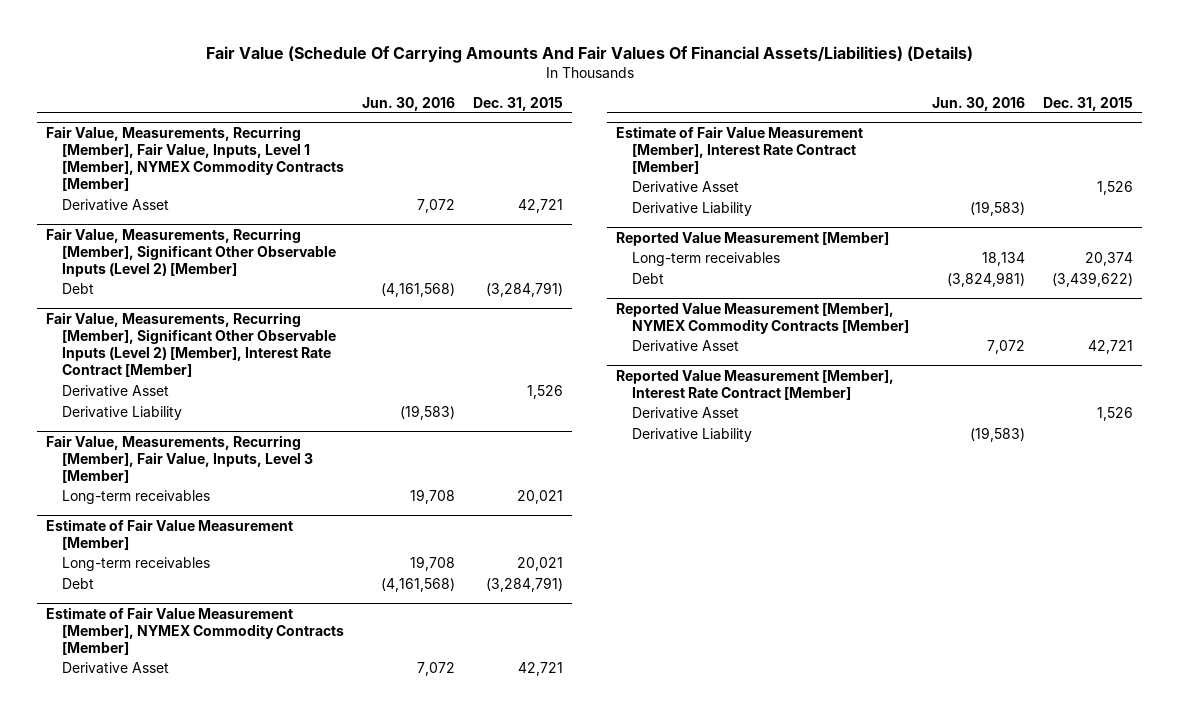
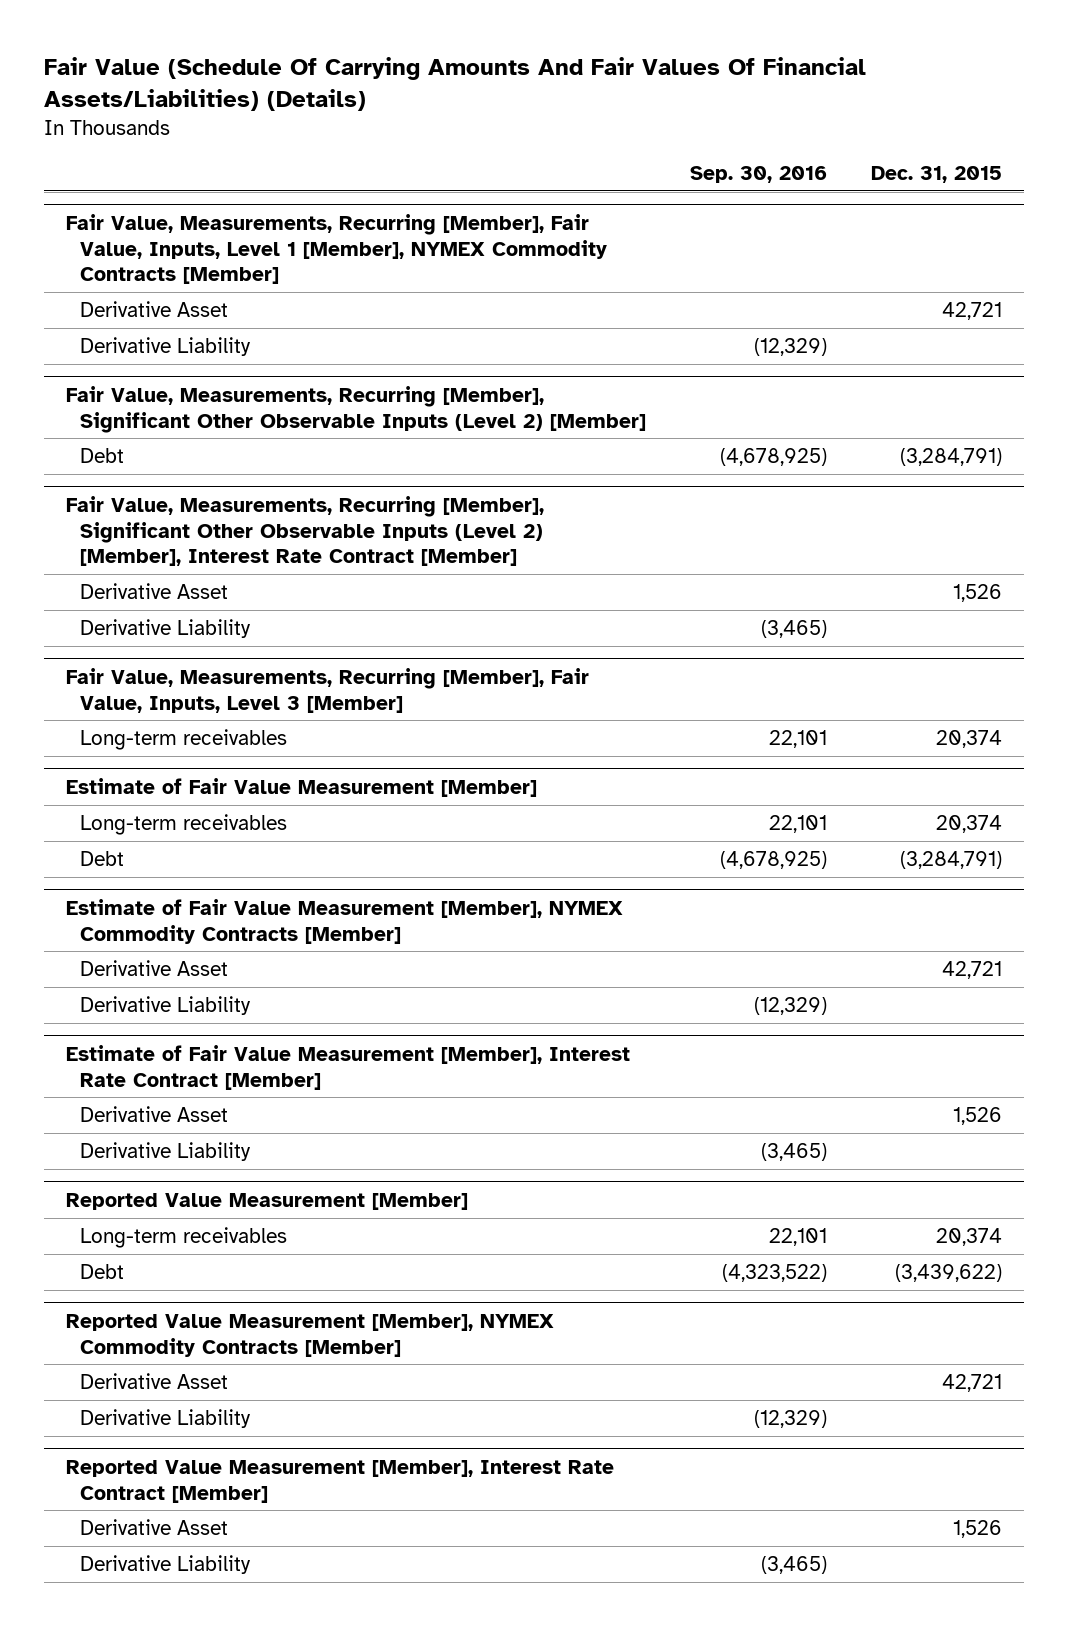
[361,96,455,111] Jun. 30, 2016 -> none
none -> [690,165,828,183] Sep. 30, 2016
none -> [80,336,252,356] Derivative Liability
[517,490,564,505] 20,021 -> [936,729,1003,748] 20,374
[517,557,564,572] 20,021 -> [936,814,1003,833] 20,374
none -> [80,995,252,1015] Derivative Liability
none -> [80,1408,252,1428] Derivative Liability

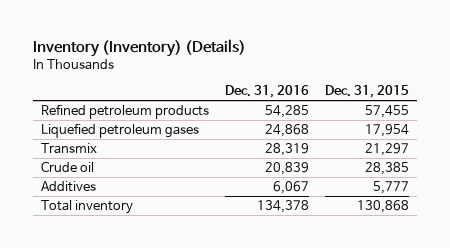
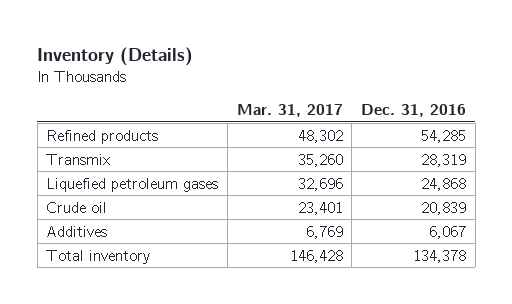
[33,39,247,58] Inventory (Inventory) (Details) -> [37,47,194,67] Inventory (Details)
[325,85,410,99] Dec. 31, 2015 -> none
none -> [236,104,343,118] Mar. 31, 2017
[41,103,210,119] Refined petroleum products -> [46,129,159,144] Refined products
[41,122,200,138] Liquefied petroleum gases -> [46,177,219,192] Liquefied petroleum gases

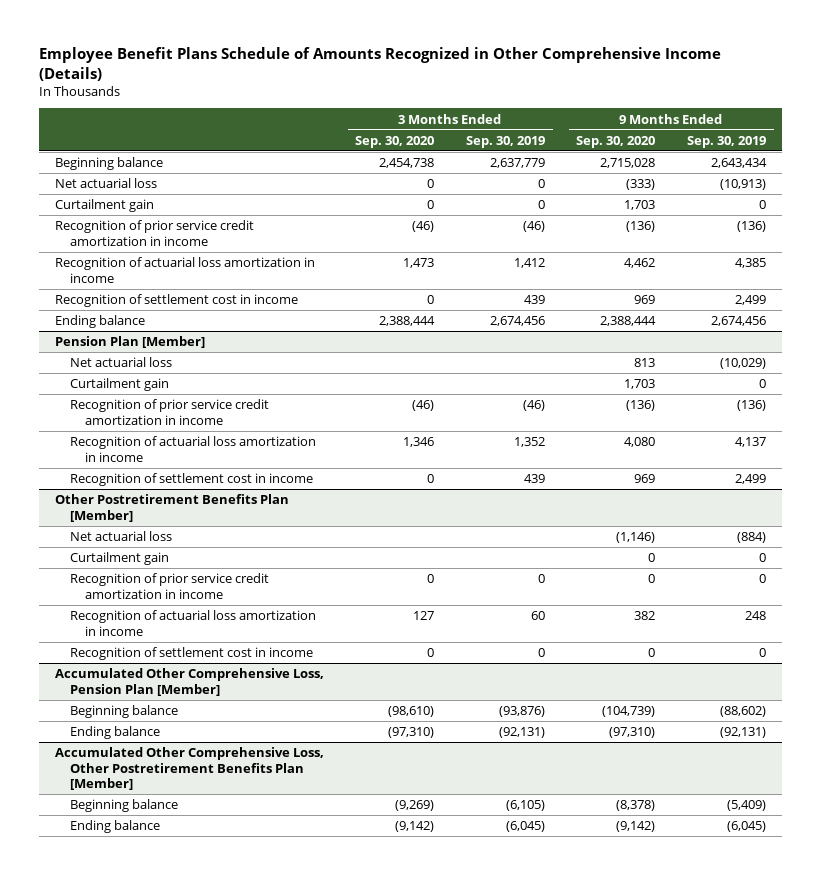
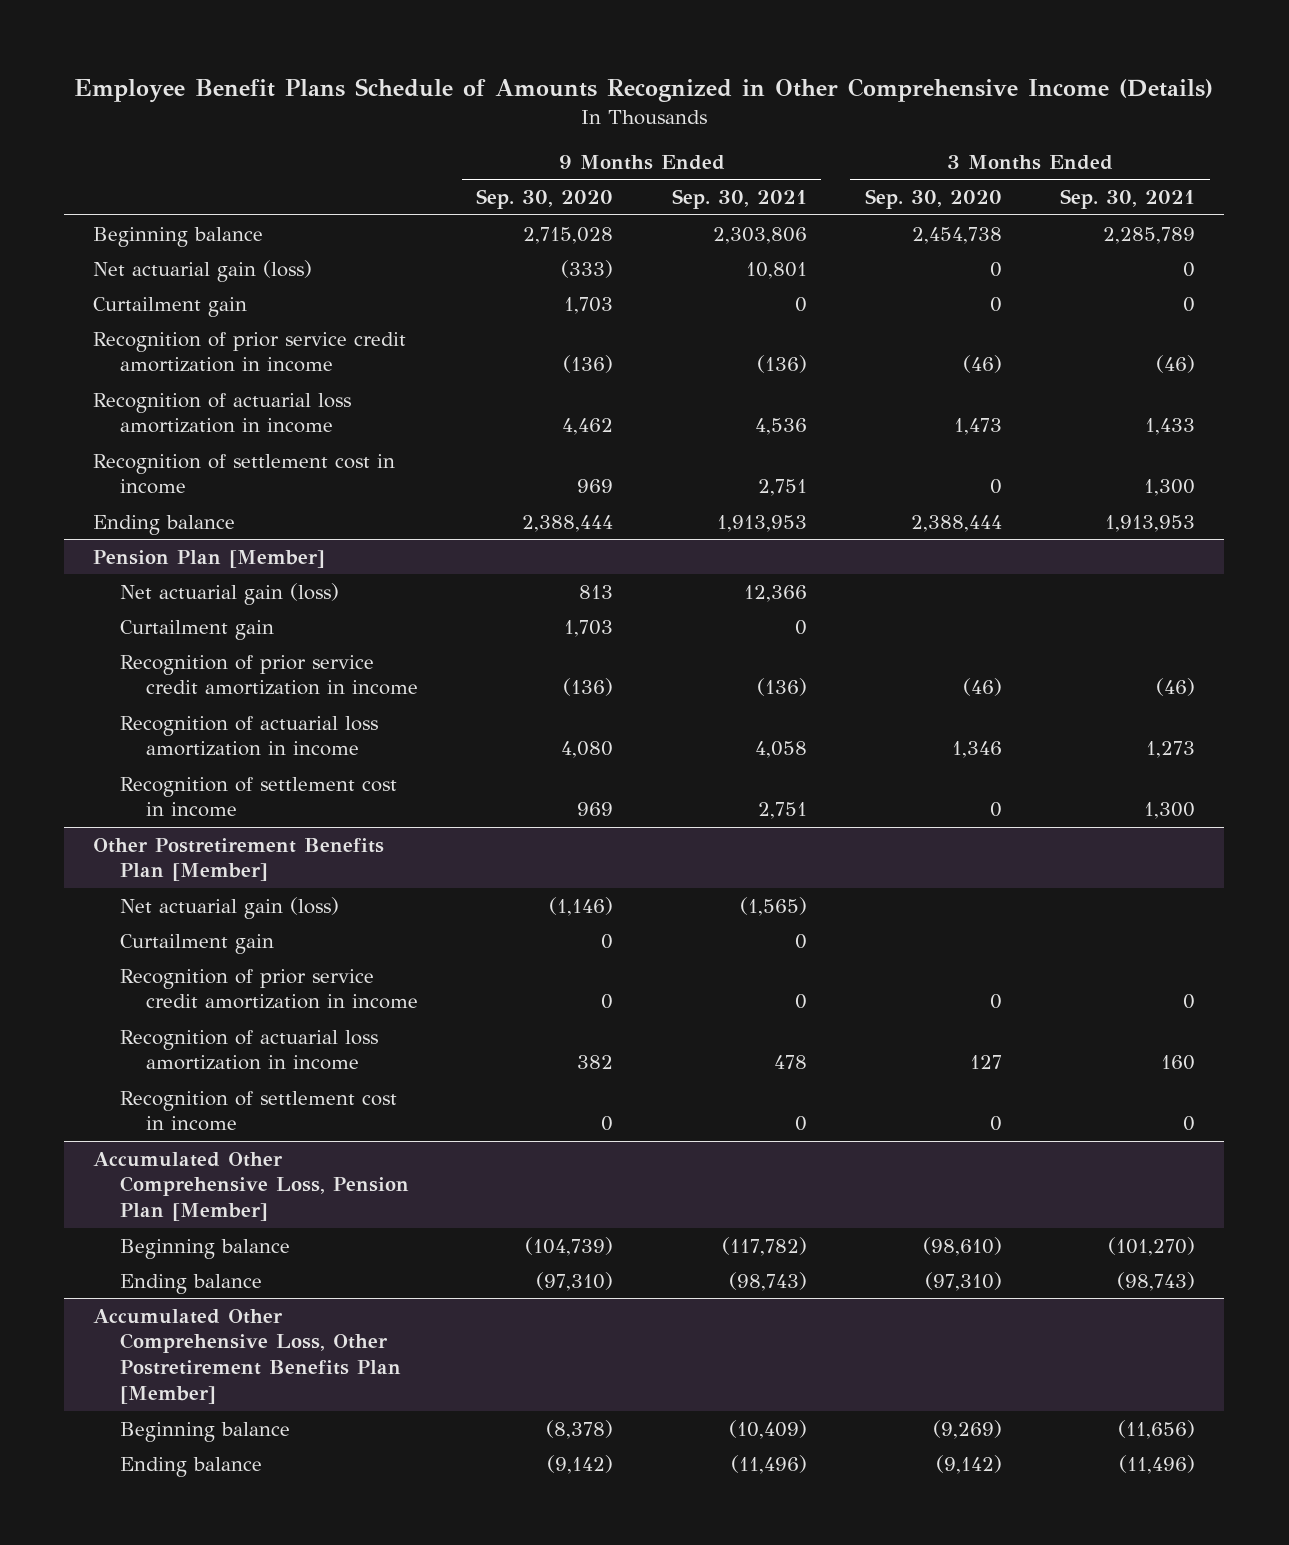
[465,135,545,148] Sep. 30, 2019 -> none
[686,135,766,148] Sep. 30, 2019 -> none
none -> [671,189,807,210] Sep. 30, 2021
none -> [1060,189,1196,210] Sep. 30, 2021
[54,178,157,189] Net actuarial loss -> [93,259,313,282] Net actuarial gain (loss)
[69,357,172,368] Net actuarial loss -> [119,582,339,605] Net actuarial gain (loss)
[69,531,172,542] Net actuarial loss -> [119,896,339,919] Net actuarial gain (loss)

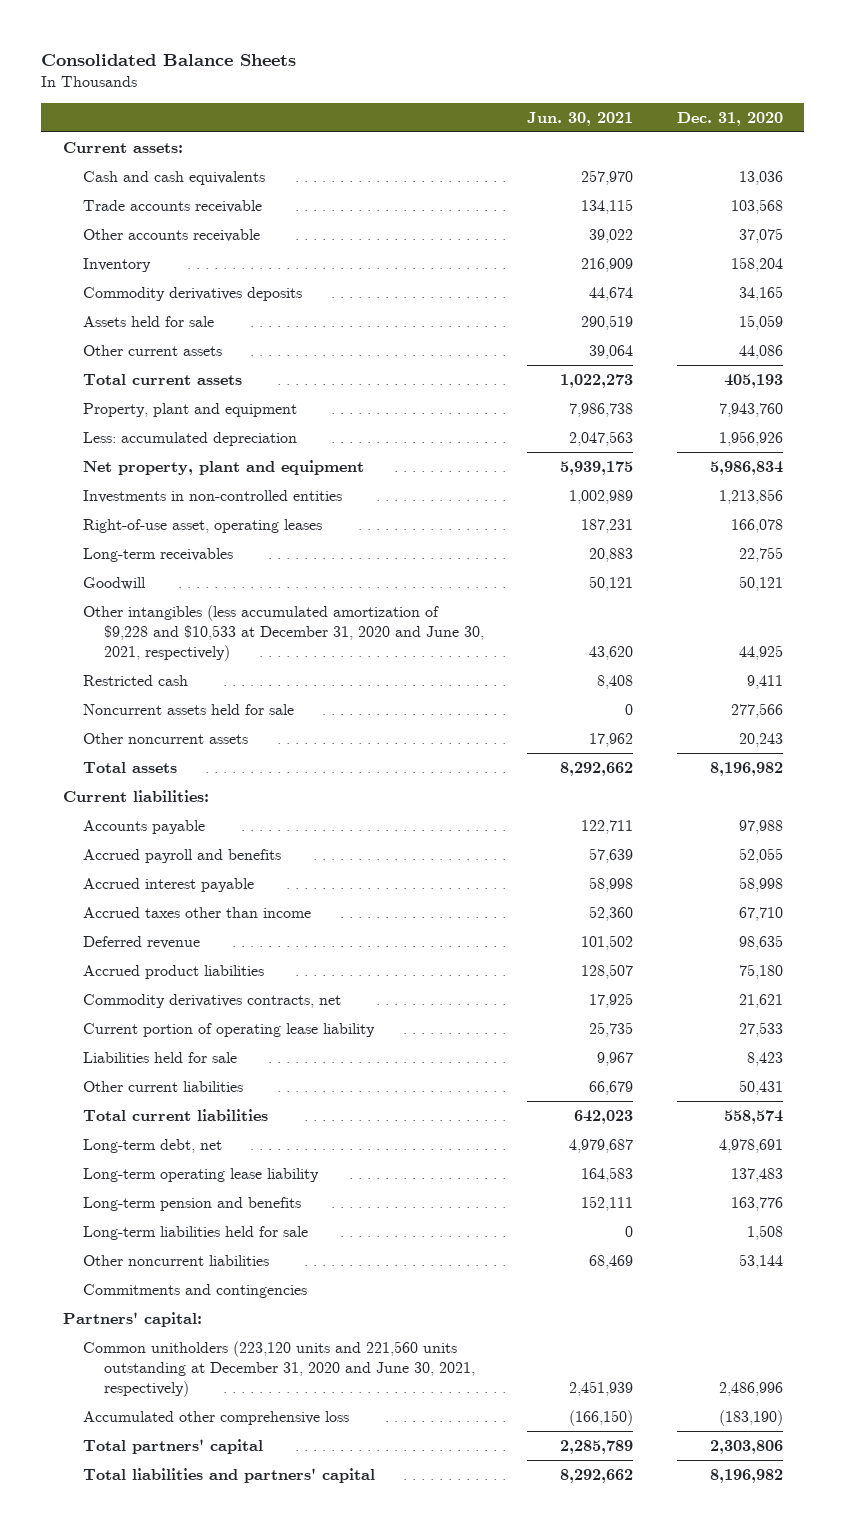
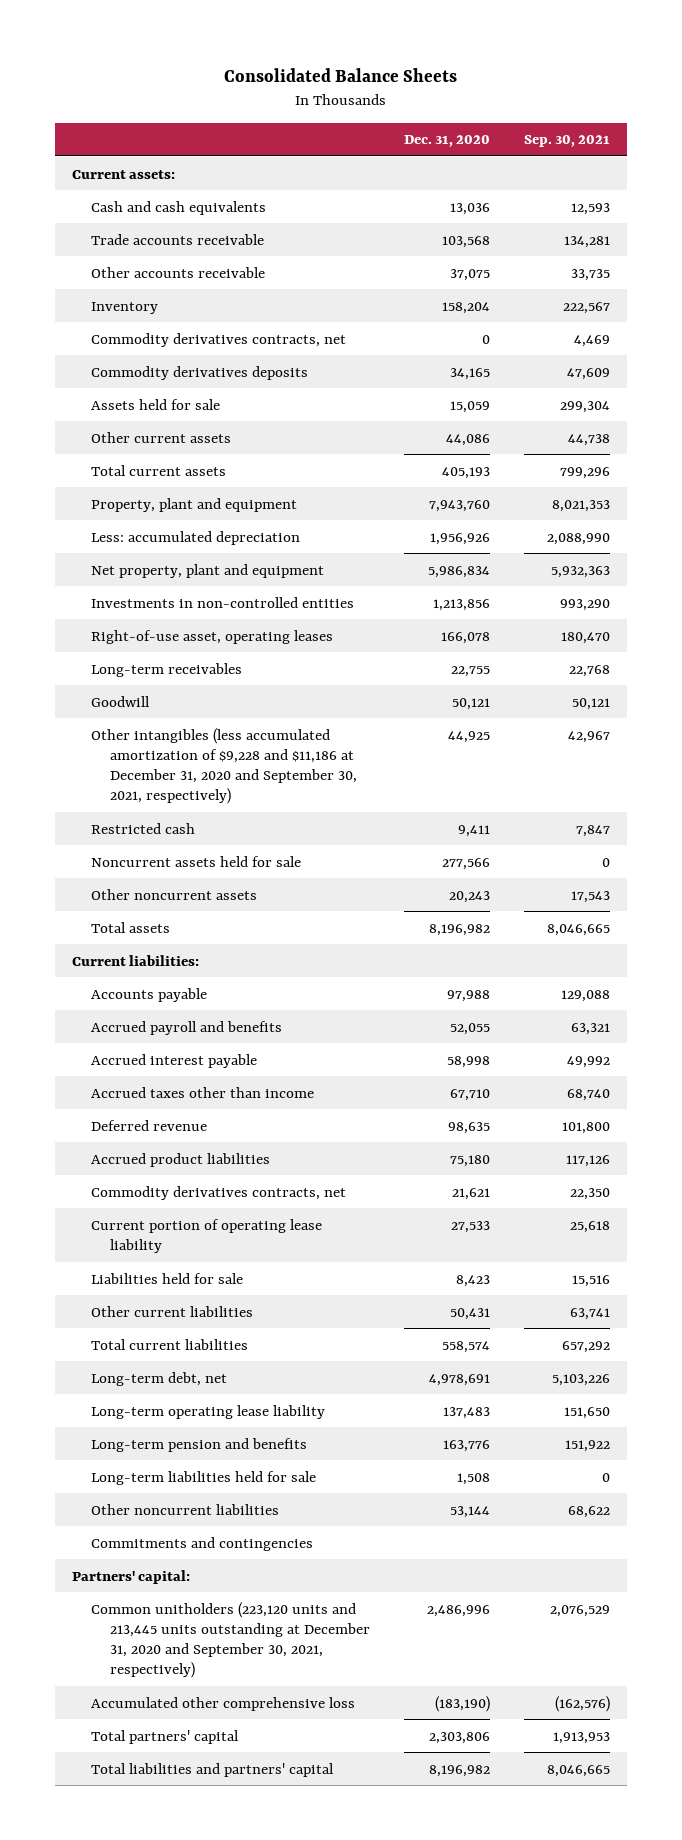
[527,111,634,126] Jun. 30, 2021 -> none
none -> [523,135,610,148] Sep. 30, 2021
none -> [91,332,347,347] Commodity derivatives contracts, net
[83,604,485,662] Other intangibles (less accumulated amortization of $9,228 and $10,533 at December 31, 2020 and June 30, 2021, respectively) -> [91,727,358,805] Other intangibles (less accumulated amortization of $9,228 and $11,186 at December 31, 2020 and September 30, 2021, respectively)
[83,1340,476,1398] Common unitholders (223,120 units and 221,560 units outstanding at December 31, 2020 and June 30, 2021, respectively) -> [91,1601,371,1679] Common unitholders (223,120 units and 213,445 units outstanding at December 31, 2020 and September 30, 2021, respectively)

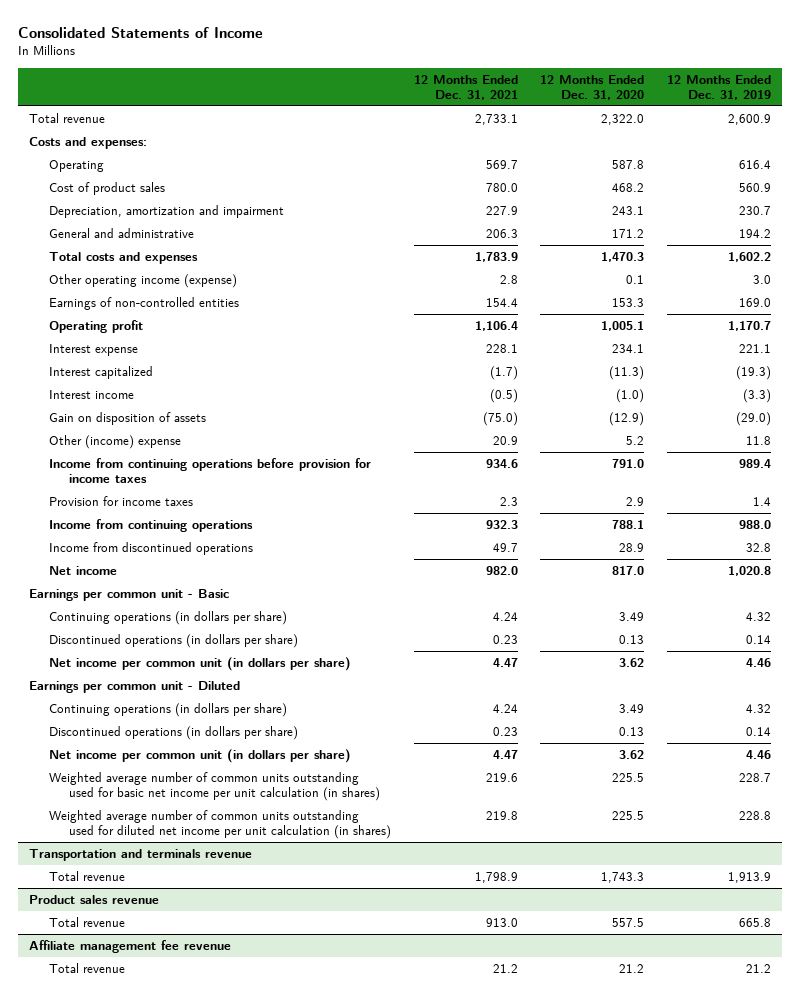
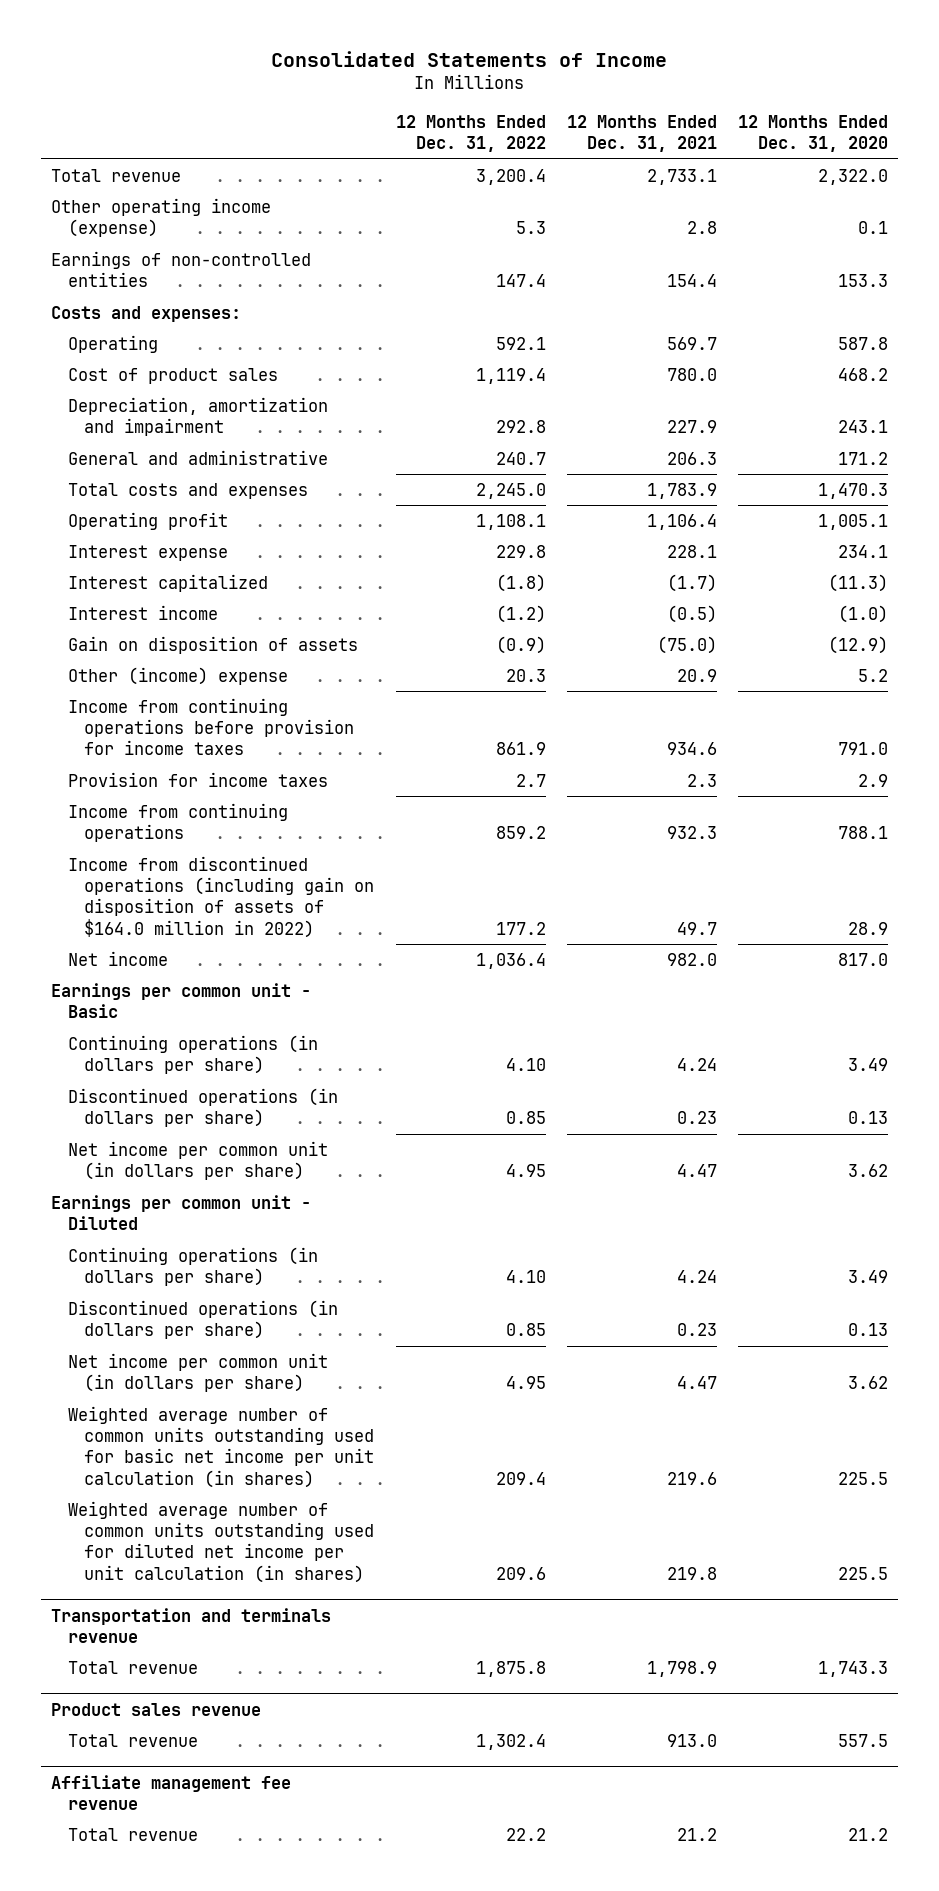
[666,74,771,101] 12 Months Ended Dec. 31, 2019 -> none
none -> [395,115,546,153] 12 Months Ended Dec. 31, 2022
[48,273,237,288] Other operating income (expense) -> [51,197,272,238] Other operating income (expense)
[48,296,239,310] Earnings of non-controlled entities -> [51,250,312,288] Earnings of non-controlled entities
[48,541,253,555] Income from discontinued operations -> [67,855,375,938] Income from discontinued operations (including gain on disposition of assets of $164.0 million in 2022)

